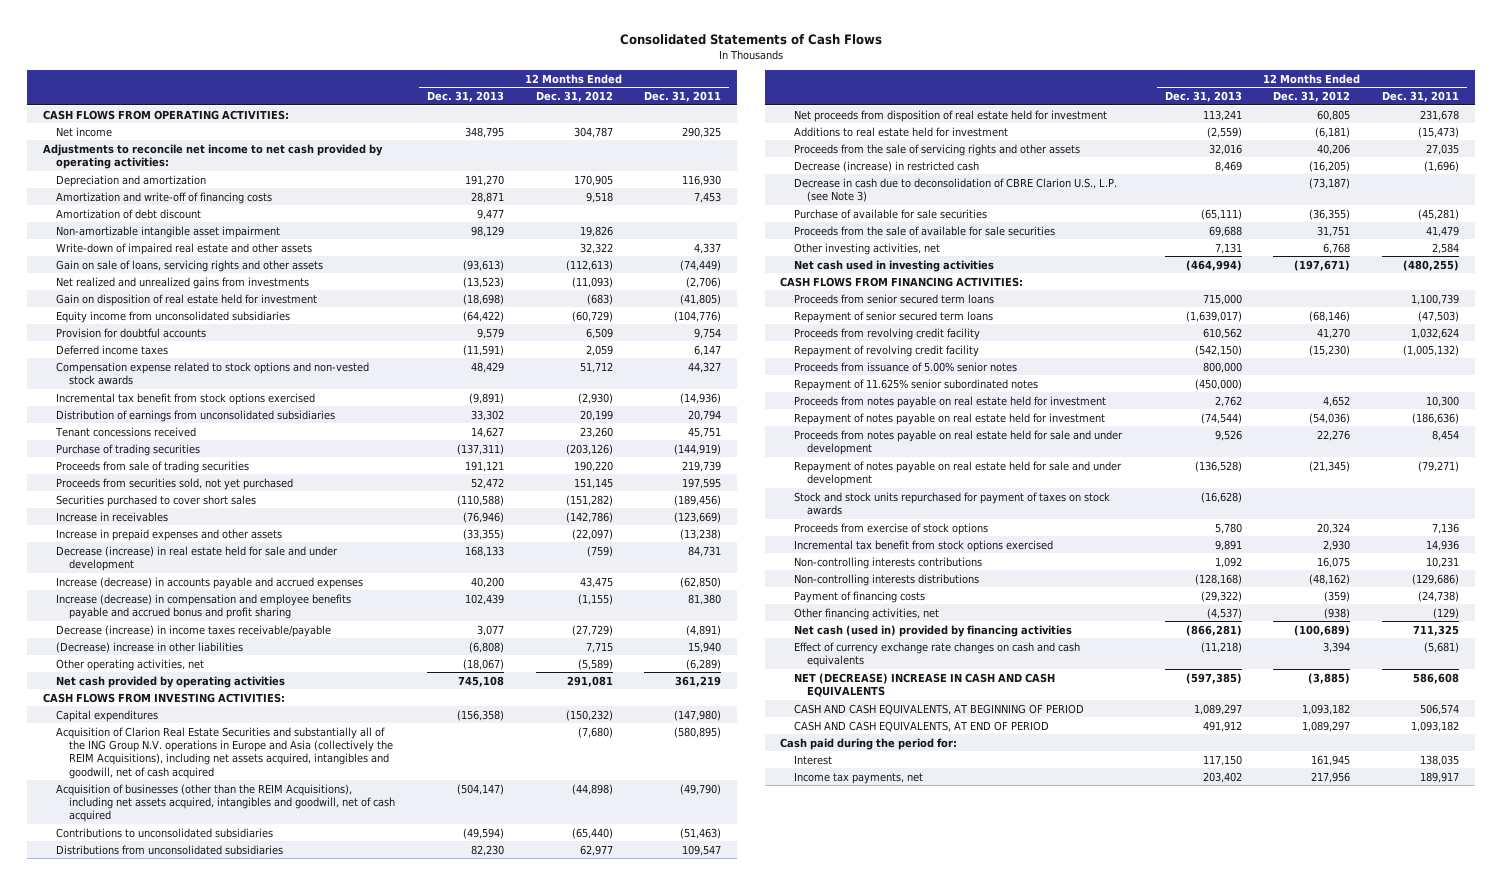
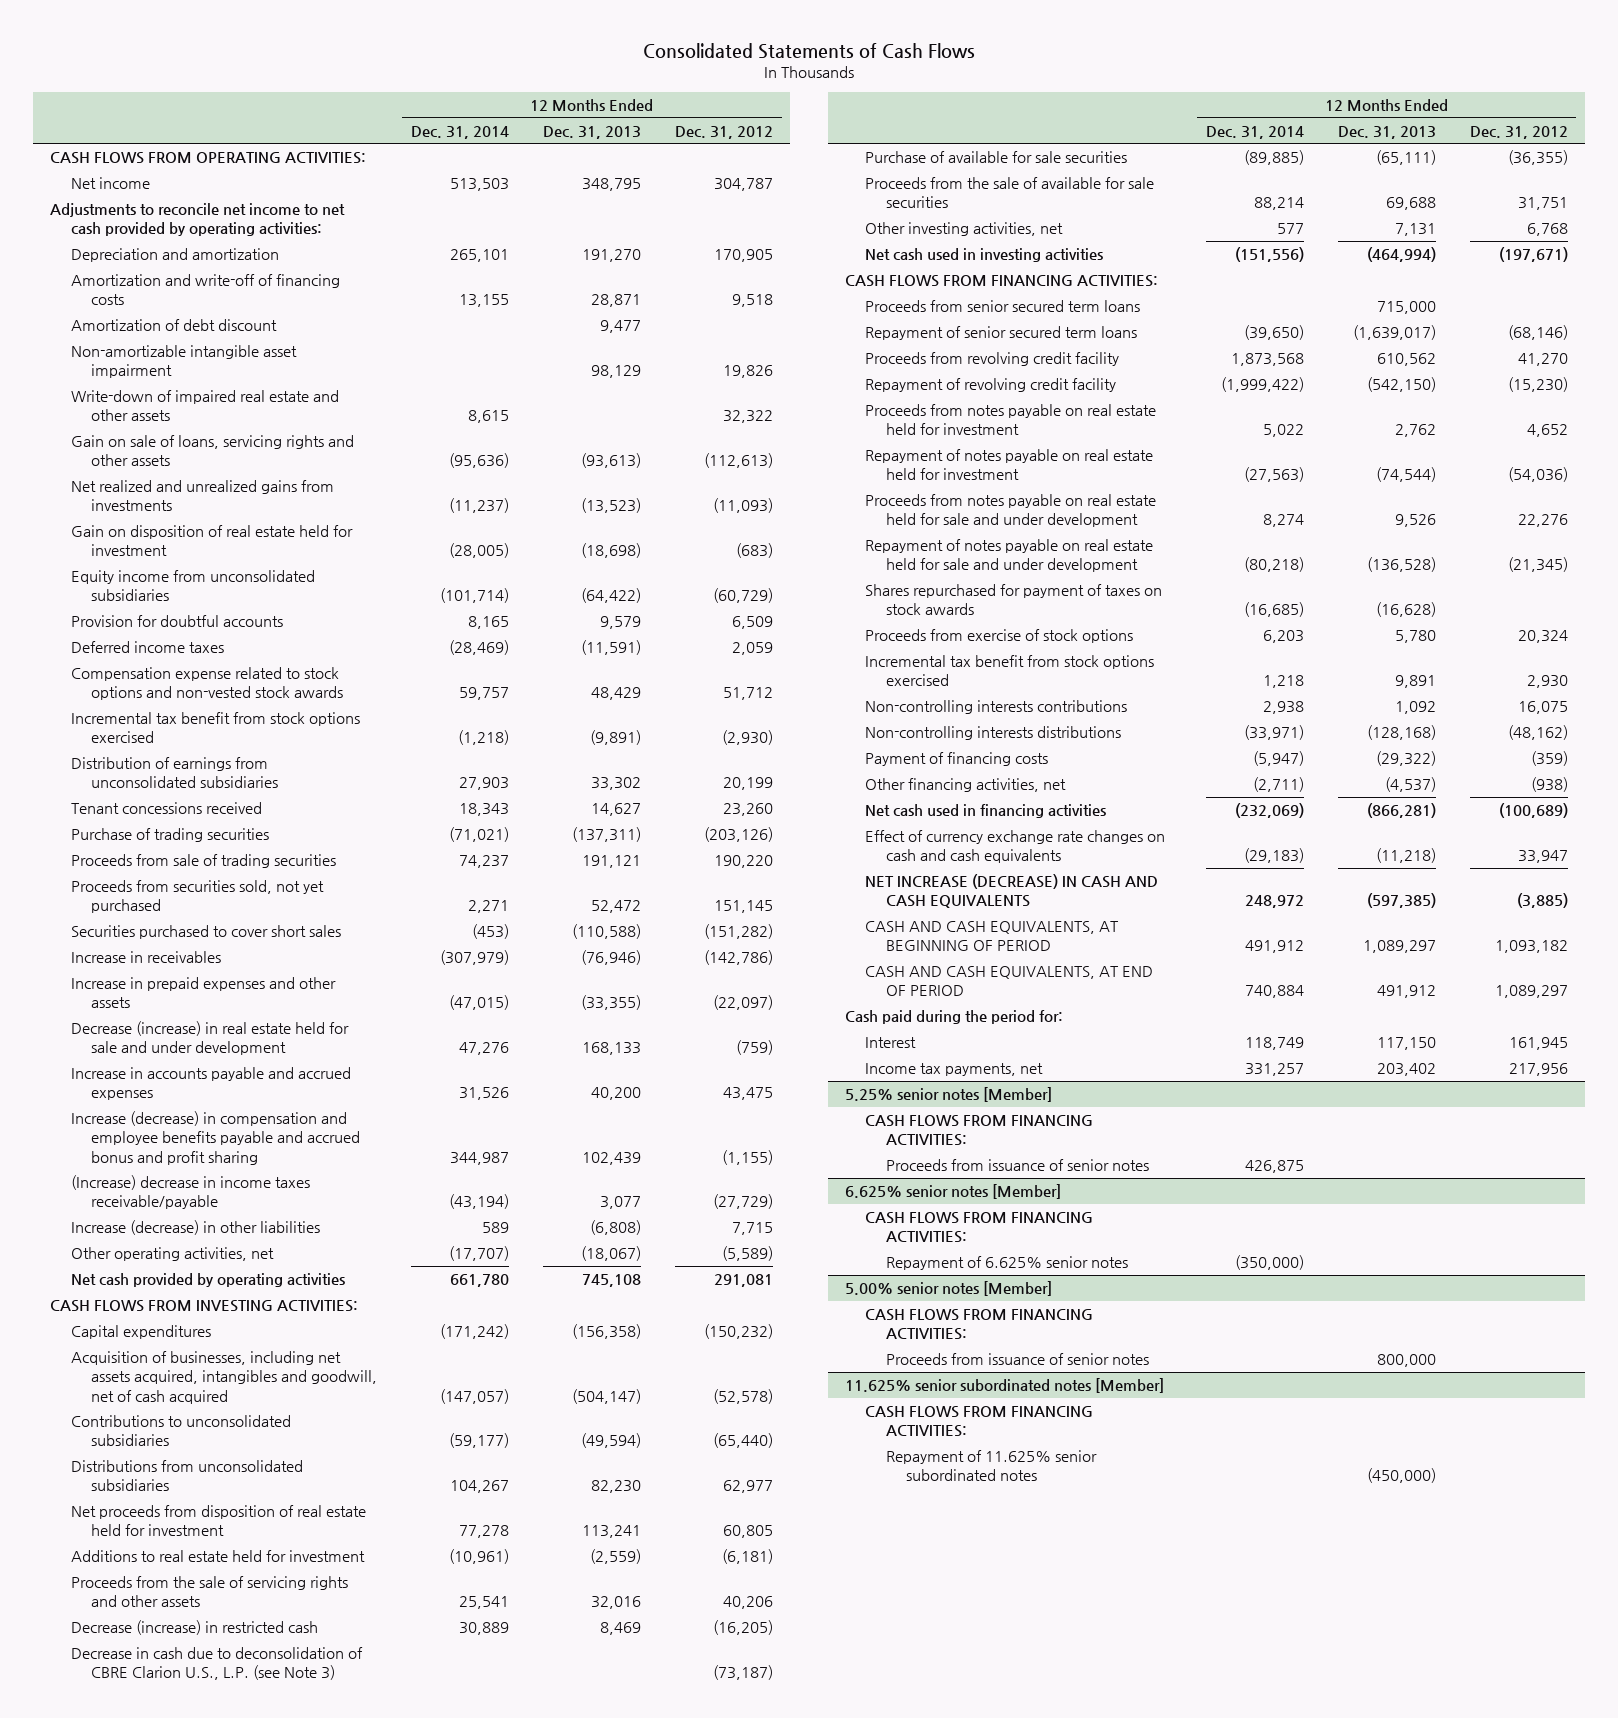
[644,91,722,103] Dec. 31, 2011 -> none
none -> [410,125,509,139] Dec. 31, 2014
[56,576,364,589] Increase (decrease) in accounts payable and accrued expenses -> [70,1067,351,1101] Increase in accounts payable and accrued expenses
[56,624,332,637] Decrease (increase) in income taxes receivable/payable -> [70,1175,310,1210] (Increase) decrease in income taxes receivable/payable
[56,641,244,653] (Decrease) increase in other liabilities -> [70,1220,320,1236] Increase (decrease) in other liabilities
[56,726,394,779] Acquisition of Clarion Real Estate Securities and substantially all of the ING Group N.V. operations in Europe and Asia (collectively the REIM Acquisitions), including net assets acquired, intangibles and goodwill, net of cash acquired -> none
[56,783,396,823] Acquisition of businesses (other than the REIM Acquisitions), including net assets acquired, intangibles and goodwill, net of cash acquired -> [70,1351,377,1404] Acquisition of businesses, including net assets acquired, intangibles and goodwill, net of cash acquired
[571,783,613,795] (44,898) -> [713,1388,774,1404] (52,578)
[793,361,1017,372] Proceeds from issuance of 5.00% senior notes -> none
[793,378,1038,391] Repayment of 11.625% senior subordinated notes -> none
[793,491,1110,515] Stock and stock units repurchased for payment of taxes on stock awards -> [865,584,1163,616] Shares repurchased for payment of taxes on stock awards
[793,624,1072,637] Net cash (used in) provided by financing activities -> [865,804,1107,819] Net cash used in financing activities
[1323,641,1351,653] 3,394 -> [1517,850,1568,864] 33,947
[793,672,1055,697] NET (DECREASE) INCREASE IN CASH AND CASH EQUIVALENTS -> [865,874,1159,909] NET INCREASE (DECREASE) IN CASH AND CASH EQUIVALENTS
none -> [844,1087,1052,1103] 5.25% senior notes [Member]
none -> [865,1115,1094,1147] CASH FLOWS FROM FINANCING ACTIVITIES:
none -> [885,1159,1149,1172] Proceeds from issuance of senior notes
none -> [844,1184,1061,1200] 6.625% senior notes [Member]
none -> [865,1212,1094,1244] CASH FLOWS FROM FINANCING ACTIVITIES:
none -> [885,1256,1128,1271] Repayment of 6.625% senior notes
none -> [844,1281,1052,1297] 5.00% senior notes [Member]
none -> [865,1309,1094,1341] CASH FLOWS FROM FINANCING ACTIVITIES:
none -> [885,1353,1149,1366] Proceeds from issuance of senior notes
none -> [844,1378,1164,1394] 11.625% senior subordinated notes [Member]
none -> [865,1406,1094,1438] CASH FLOWS FROM FINANCING ACTIVITIES:
none -> [885,1450,1097,1482] Repayment of 11.625% senior subordinated notes

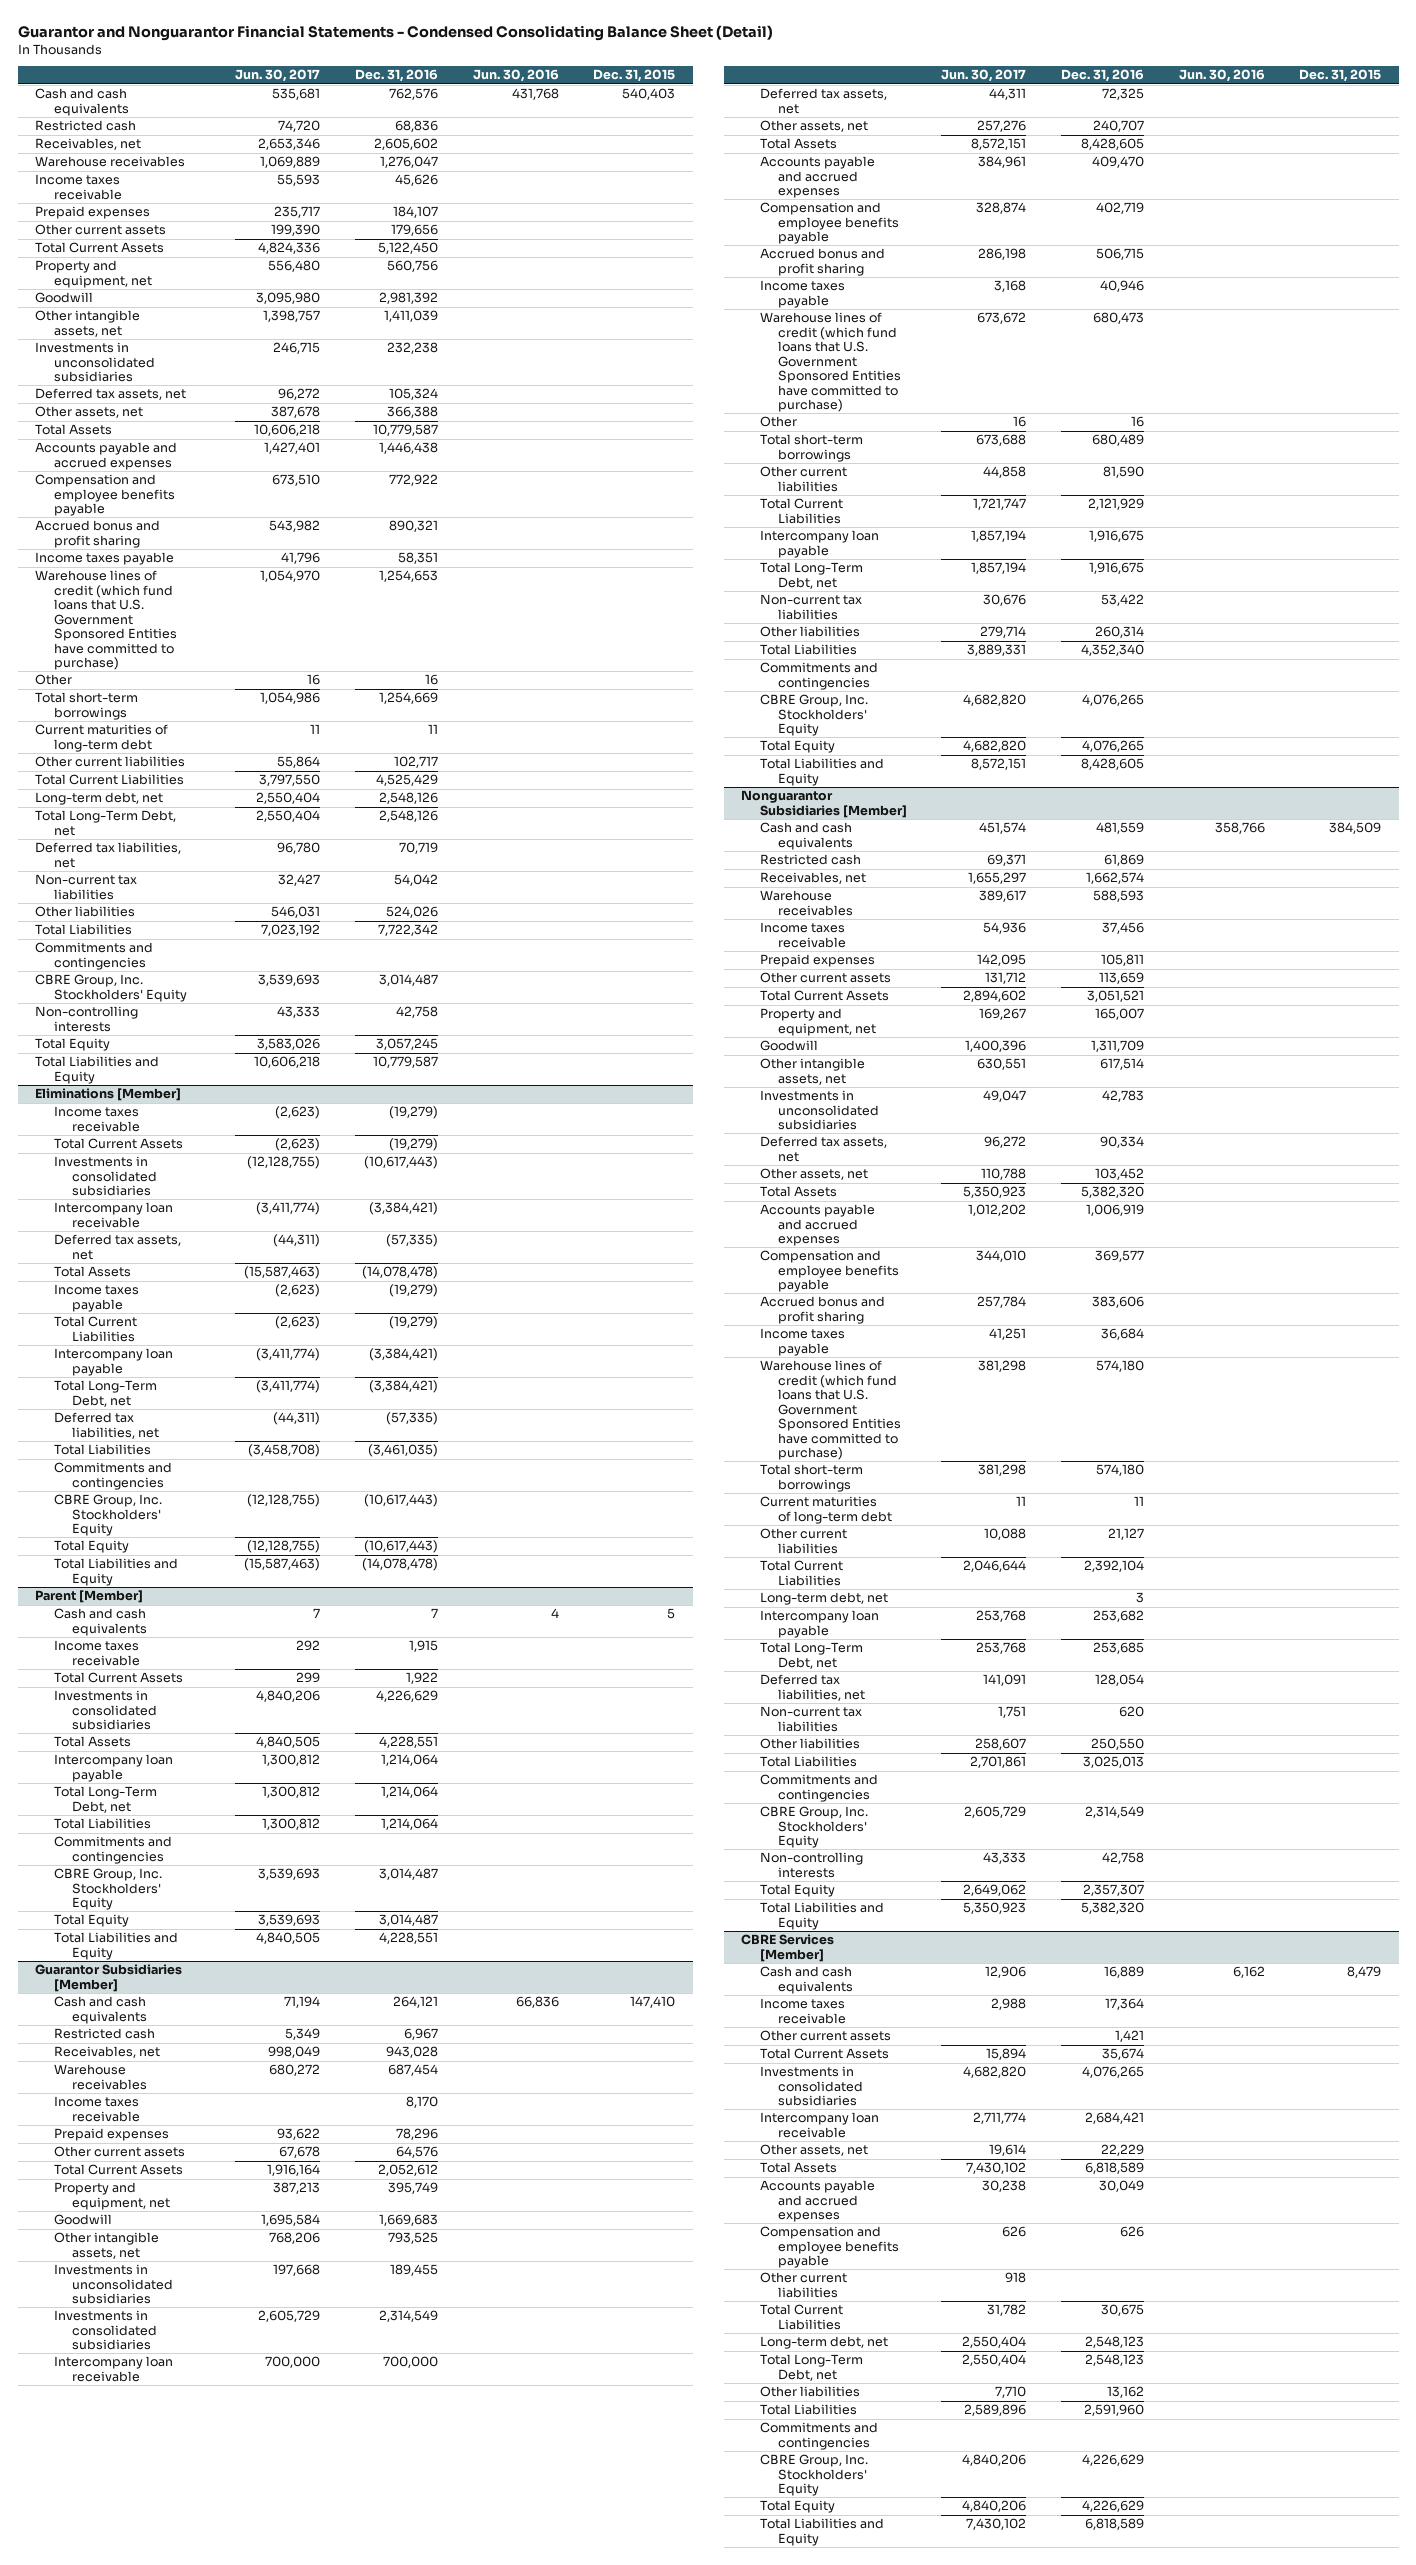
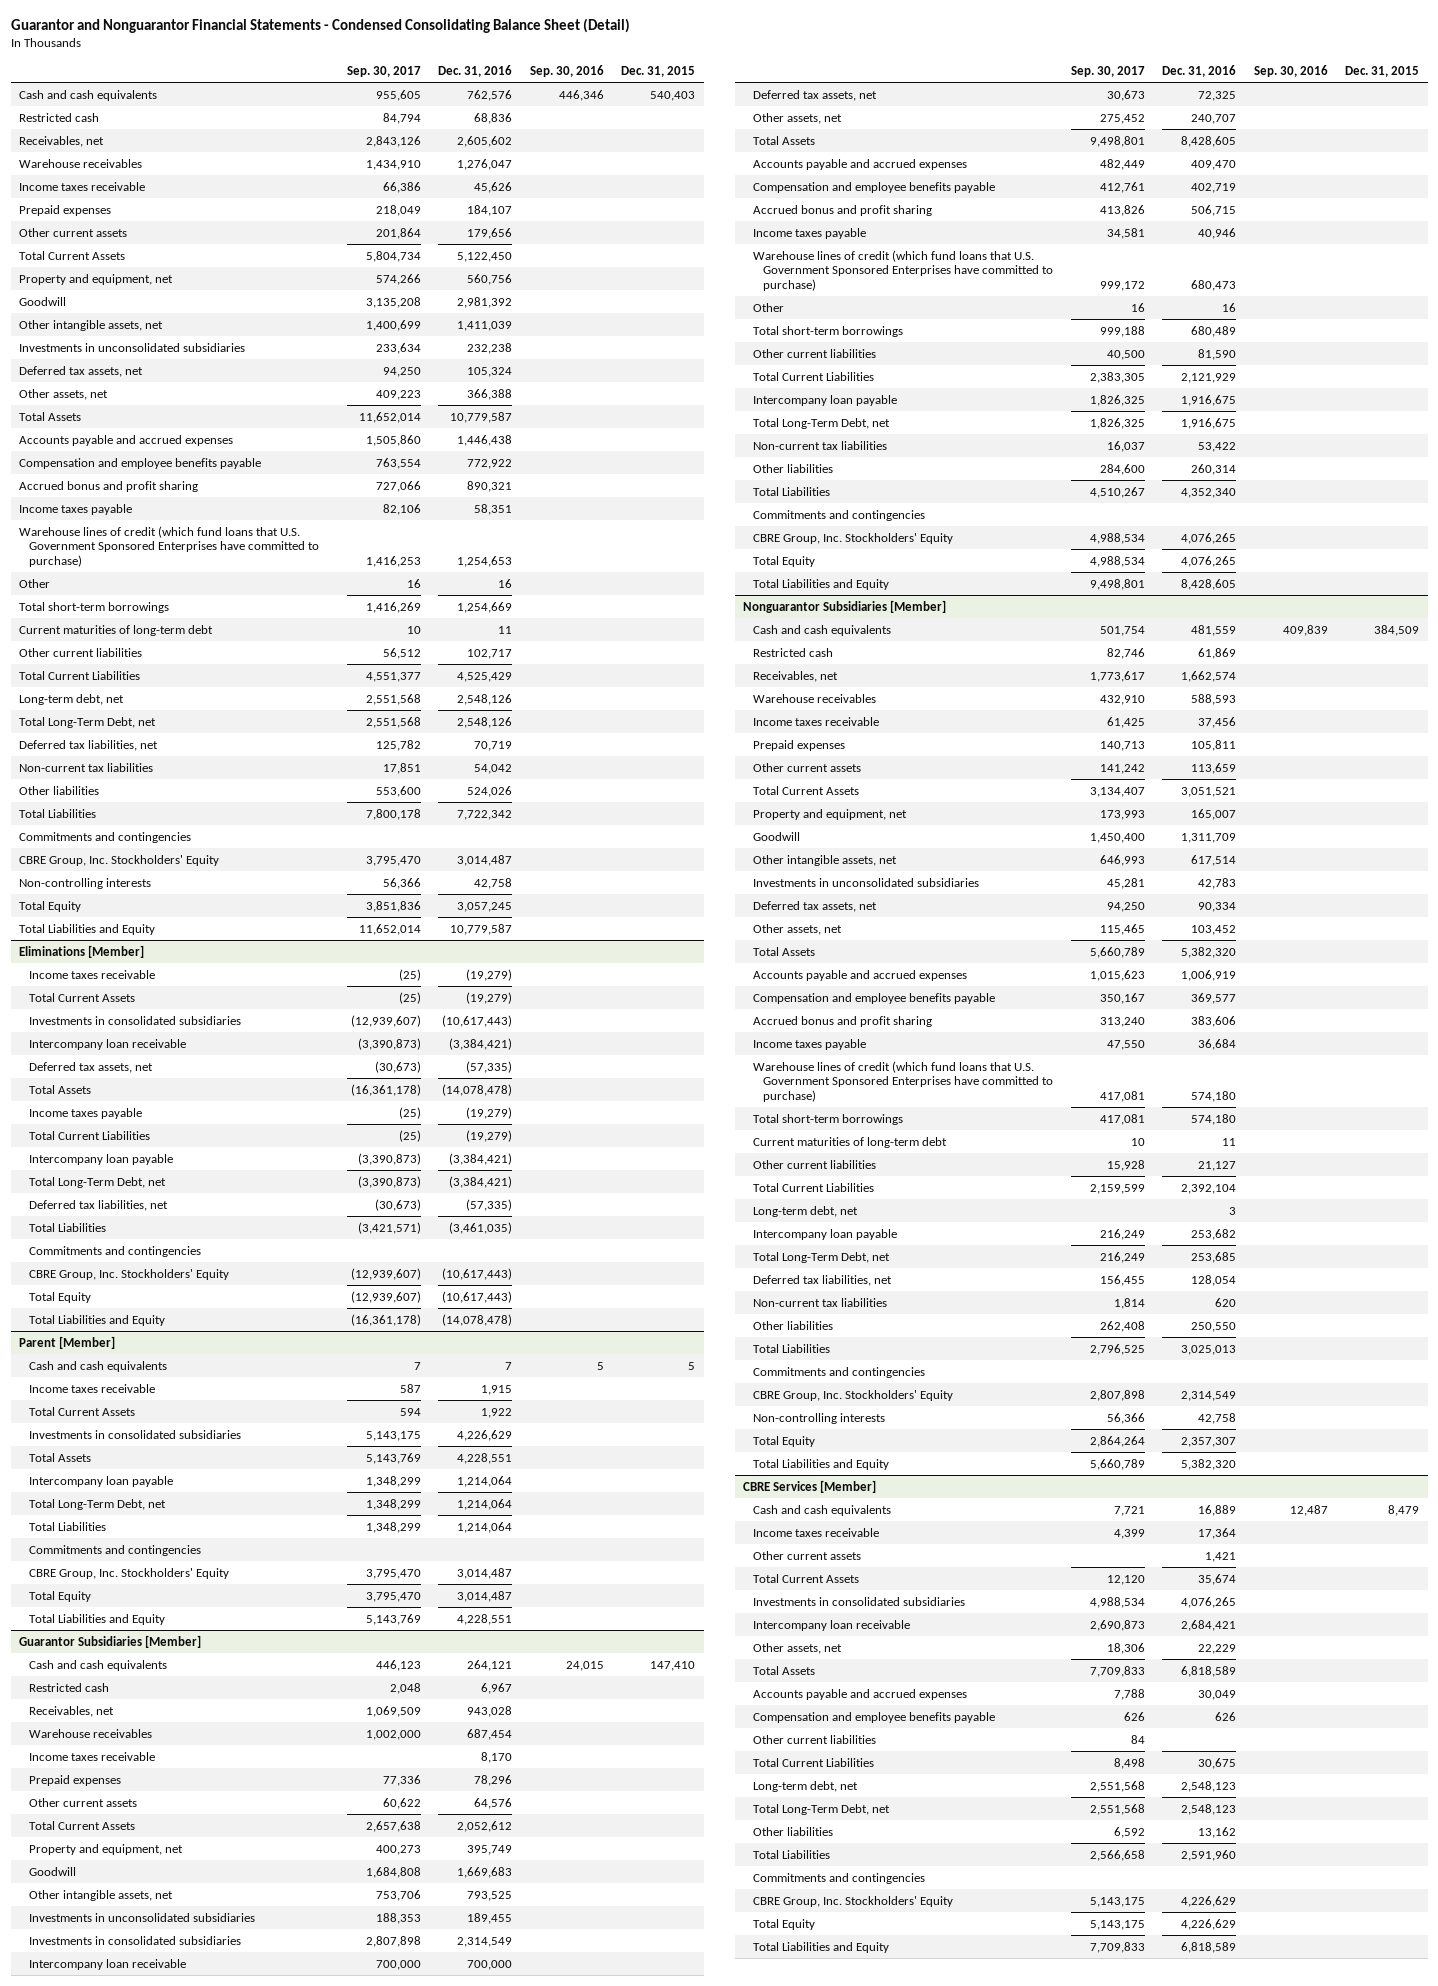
[235,69,321,83] Jun. 30, 2017 -> none
[472,69,559,83] Jun. 30, 2016 -> none
none -> [346,65,421,77] Sep. 30, 2017
none -> [529,64,604,77] Sep. 30, 2016
[35,570,177,671] Warehouse lines of credit (which fund loans that U.S. Government Sponsored Entities have committed to purchase) -> [19,525,320,567] Warehouse lines of credit (which fund loans that U.S. Government Sponsored Enterprises have committed to purchase)
[759,312,902,413] Warehouse lines of credit (which fund loans that U.S. Government Sponsored Entities have committed to purchase) -> [753,249,1054,291] Warehouse lines of credit (which fund loans that U.S. Government Sponsored Enterprises have committed to purchase)
[759,1360,902,1461] Warehouse lines of credit (which fund loans that U.S. Government Sponsored Entities have committed to purchase) -> [753,1060,1054,1102] Warehouse lines of credit (which fund loans that U.S. Government Sponsored Enterprises have committed to purchase)

